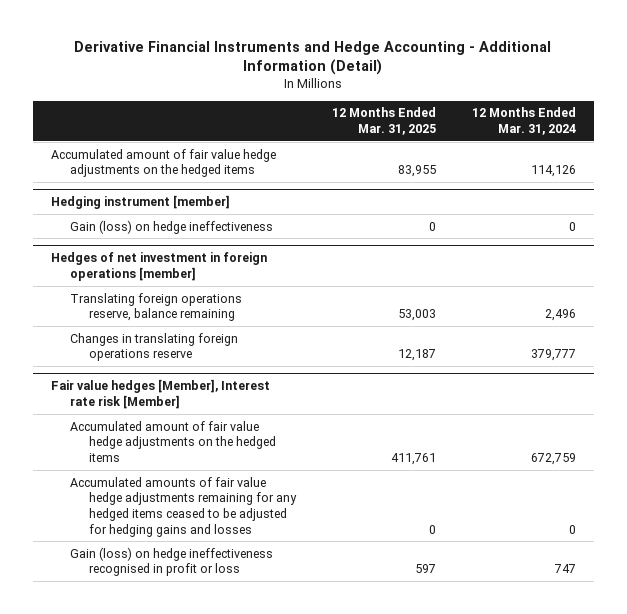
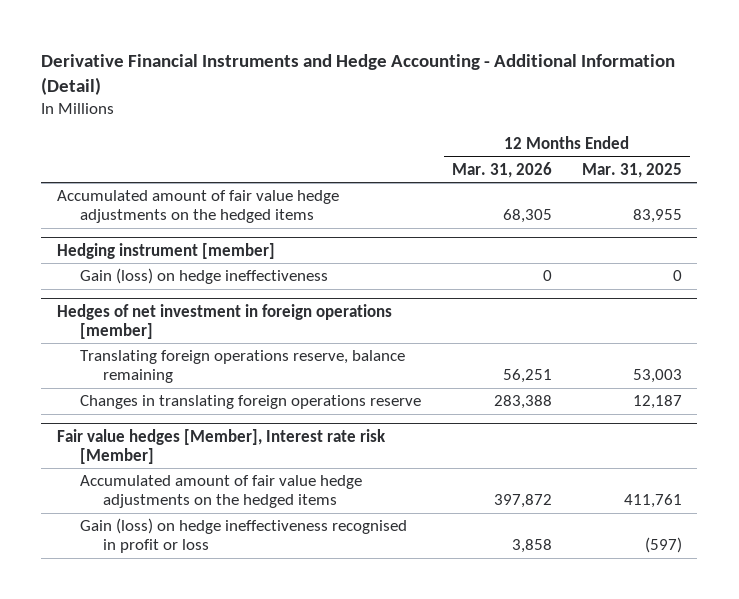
[471,107,576,136] 12 Months Ended Mar. 31, 2024 -> none
none -> [451,161,552,178] Mar. 31, 2026
[69,476,297,537] Accumulated amounts of fair value hedge adjustments remaining for any hedged items ceased to be adjusted for hedging gains and losses -> none
[414,564,436,574] 597 -> [645,537,683,554] (597)

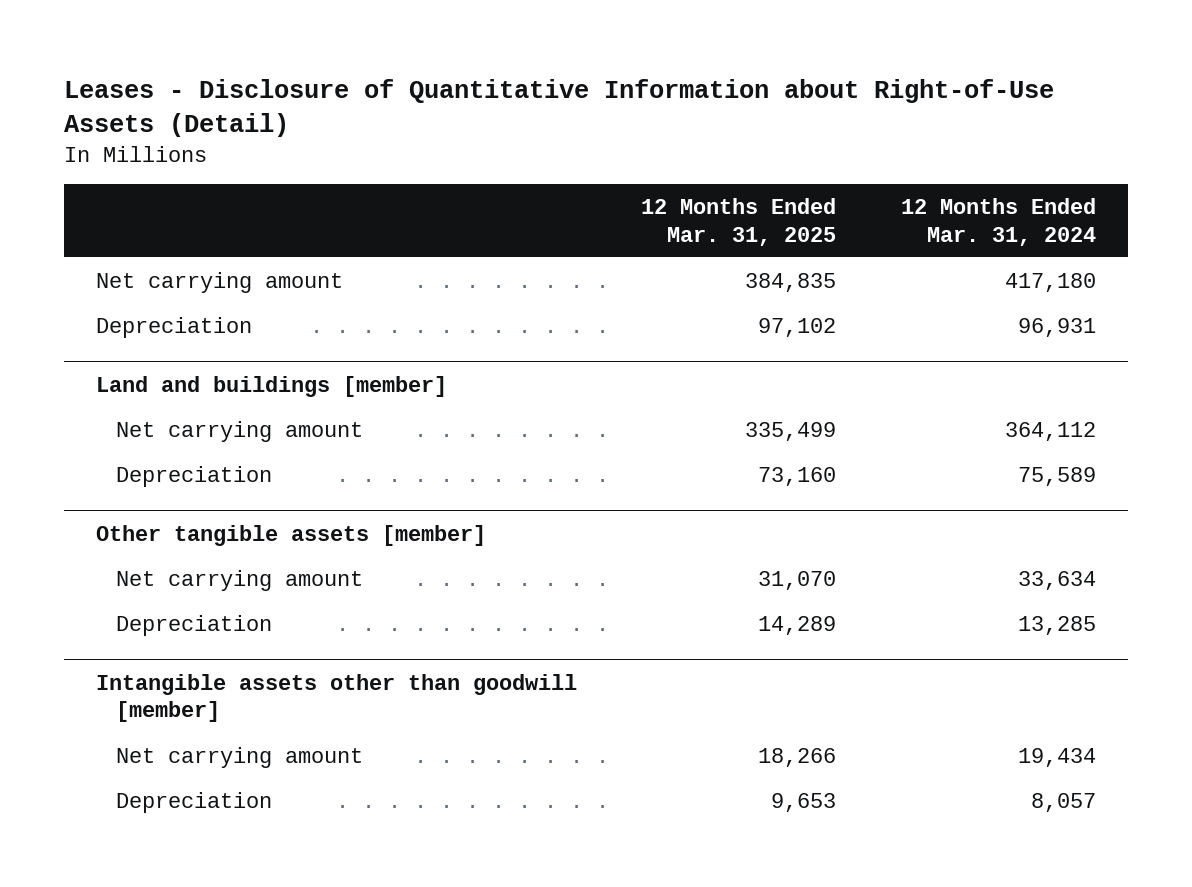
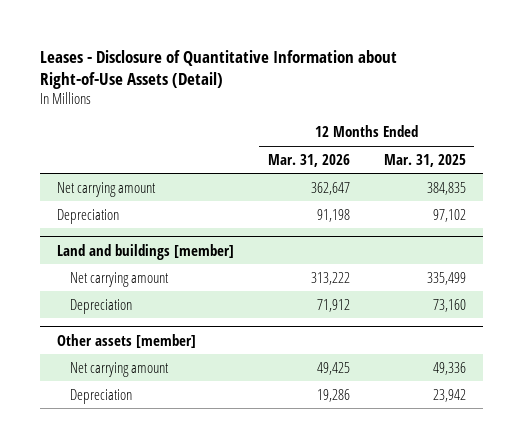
[900,197,1096,246] 12 Months Ended Mar. 31, 2024 -> none
none -> [267,153,350,167] Mar. 31, 2026
[95,673,577,723] Intangible assets other than goodwill [member] -> none
[116,746,364,768] Net carrying amount -> none
[116,791,273,813] Depreciation -> none
[95,524,486,546] Other tangible assets [member] -> [57,333,197,348] Other assets [member]
[758,570,837,590] 31,070 -> [432,361,466,375] 49,336
[758,615,837,635] 14,289 -> [432,388,466,402] 23,942

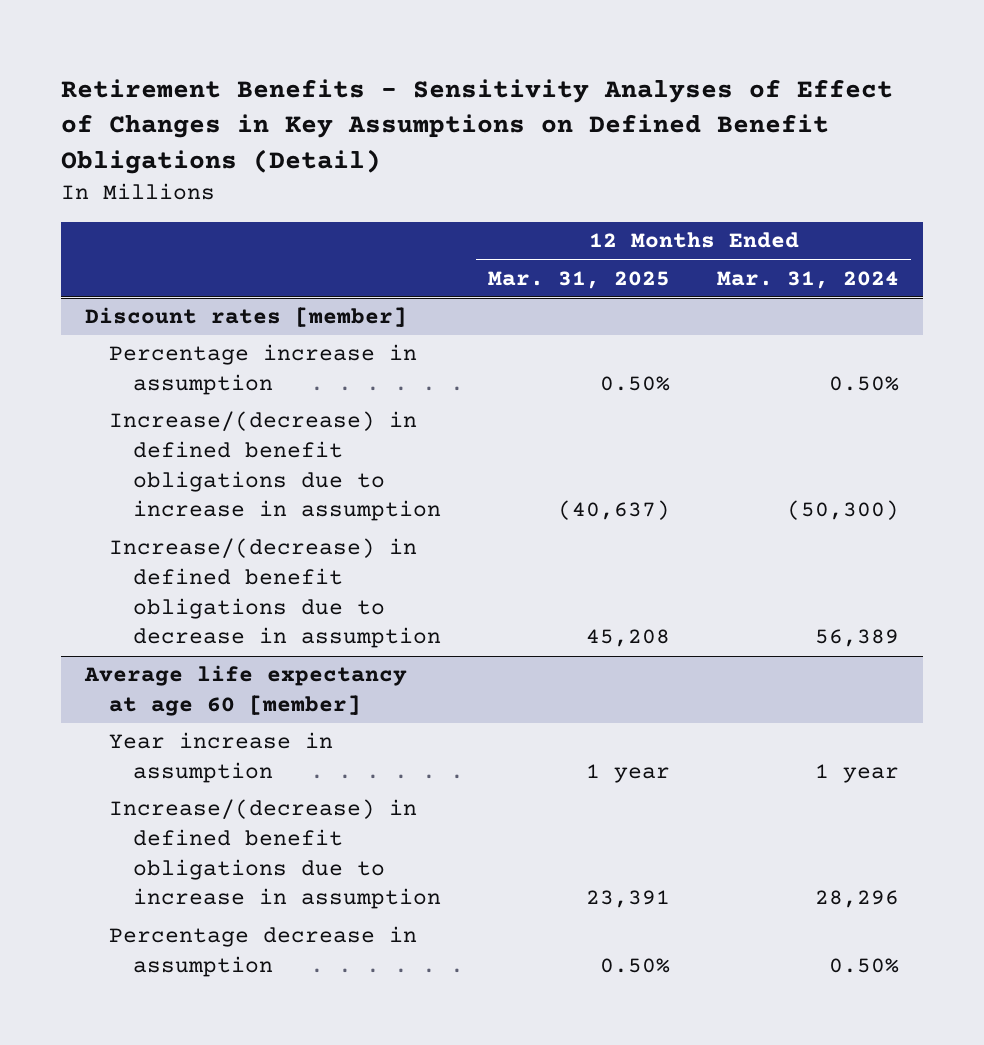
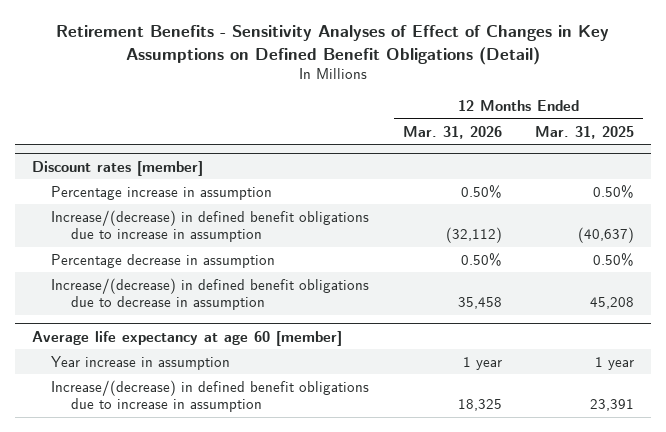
[717,270,900,289] Mar. 31, 2024 -> none
none -> [402,125,502,139] Mar. 31, 2026
none -> [51,253,276,268] Percentage decrease in assumption
[108,926,417,978] Percentage decrease in assumption -> none

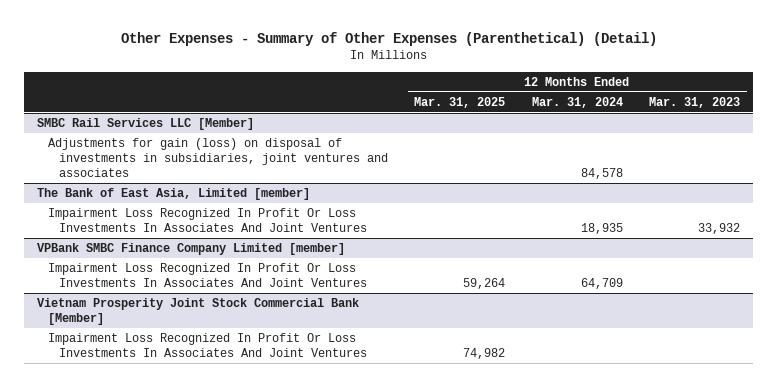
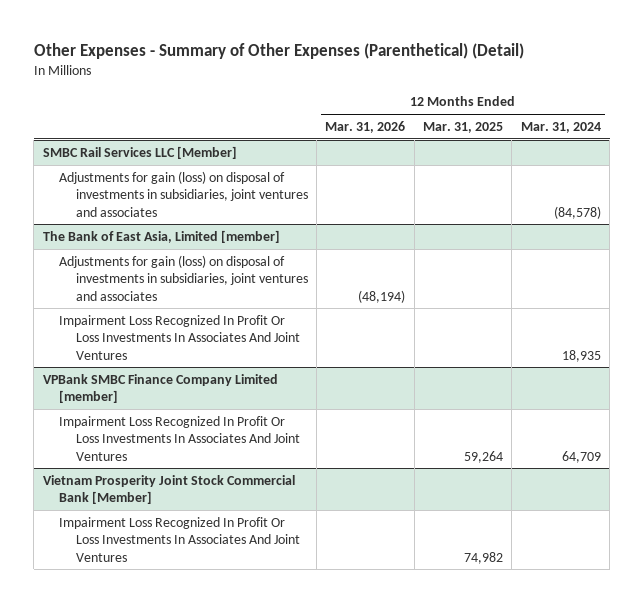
[649,96,741,108] Mar. 31, 2023 -> none
none -> [325,121,406,134] Mar. 31, 2026
[580,167,623,179] 84,578 -> [553,205,601,219] (84,578)
none -> [59,254,308,301] Adjustments for gain (loss) on disposal of investments in subsidiaries, joint ventures and associates

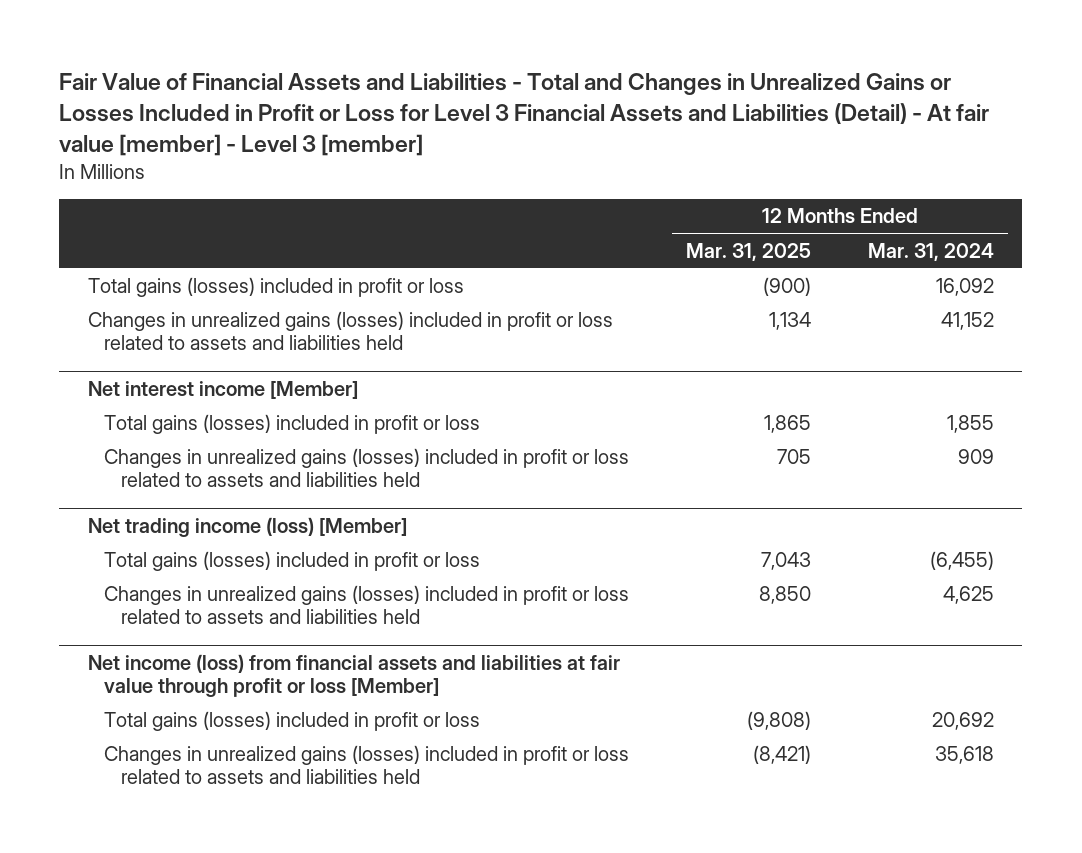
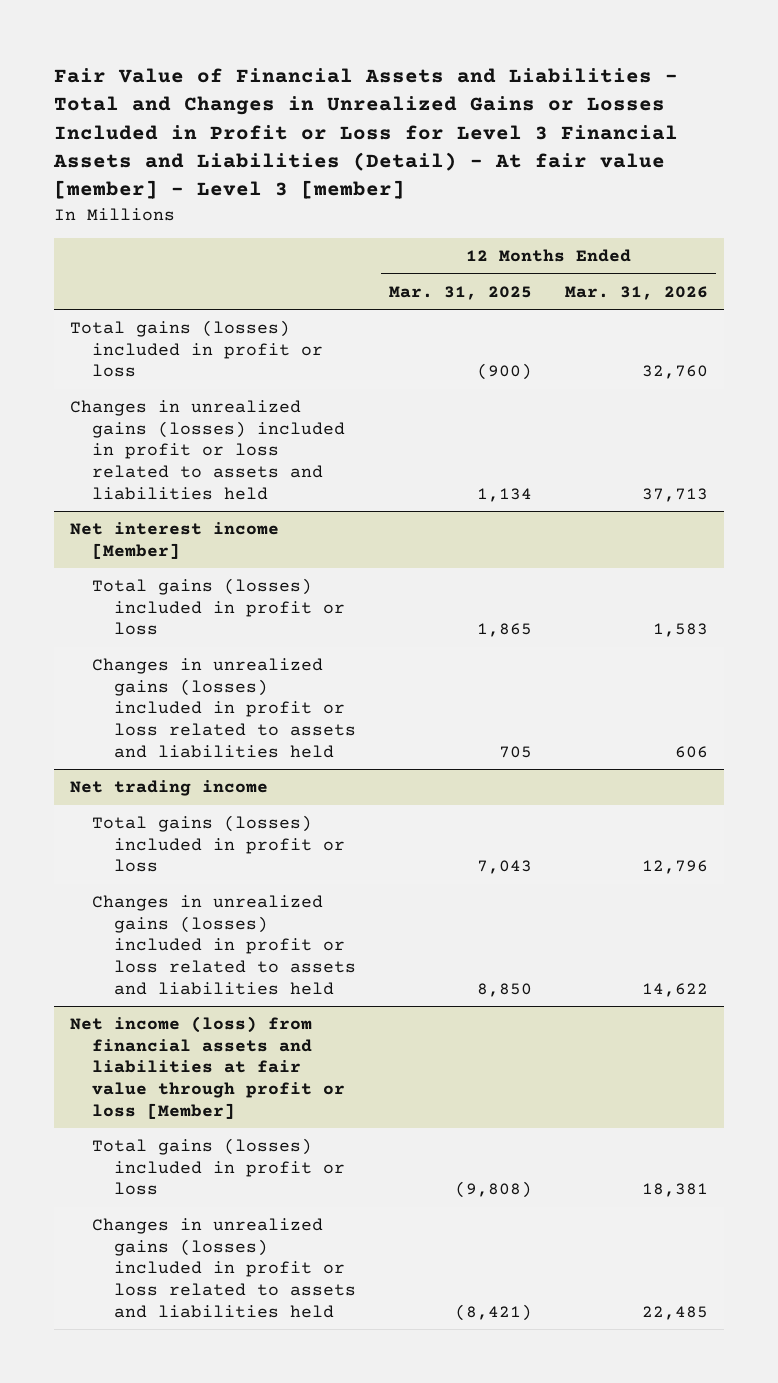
[867,242,994,261] Mar. 31, 2024 -> none
none -> [564,285,708,300] Mar. 31, 2026
[87,516,407,537] Net trading income (loss) [Member] -> [70,780,269,797] Net trading income

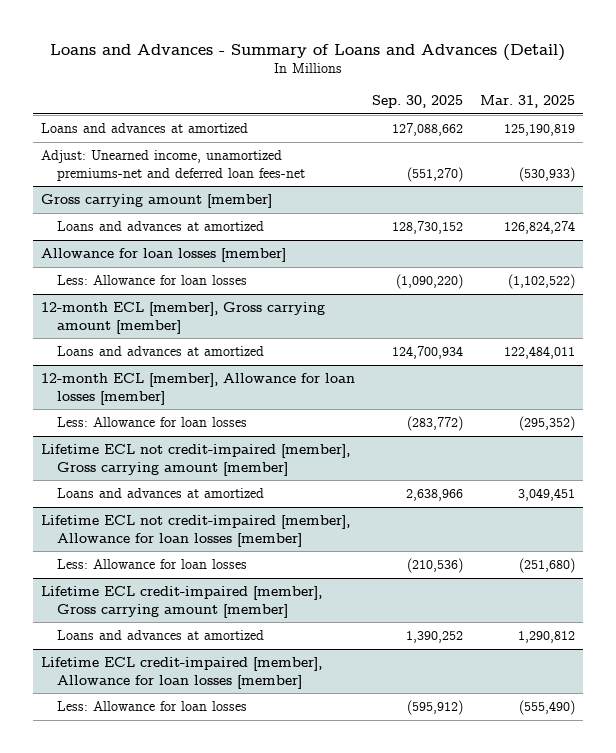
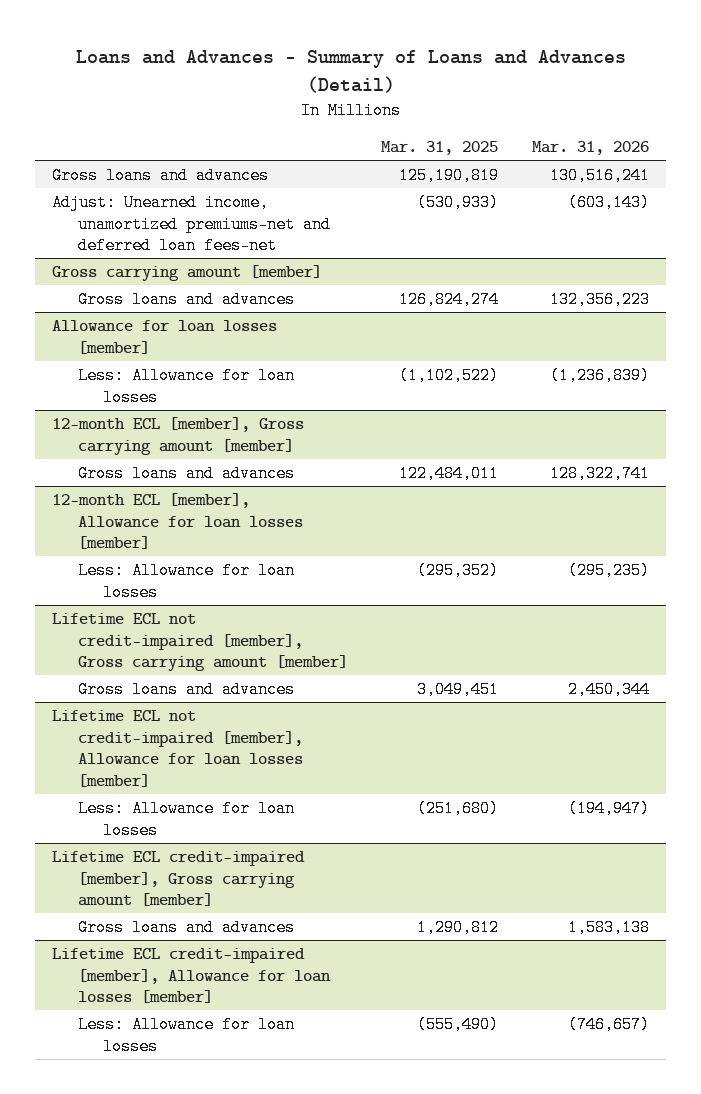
[372,95,464,109] Sep. 30, 2025 -> none
none -> [532,141,650,156] Mar. 31, 2026
[41,123,249,134] Loans and advances at amortized -> [52,167,270,185] Gross loans and advances
[56,221,264,232] Loans and advances at amortized -> [77,291,295,309] Gross loans and advances
[56,346,264,357] Loans and advances at amortized -> [77,465,295,483] Gross loans and advances
[56,488,264,499] Loans and advances at amortized -> [77,681,295,699] Gross loans and advances
[56,630,264,641] Loans and advances at amortized -> [77,919,295,937] Gross loans and advances

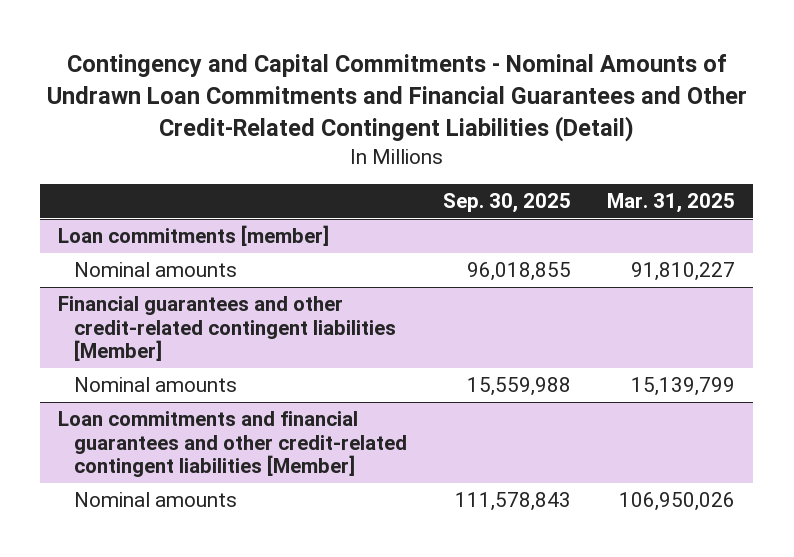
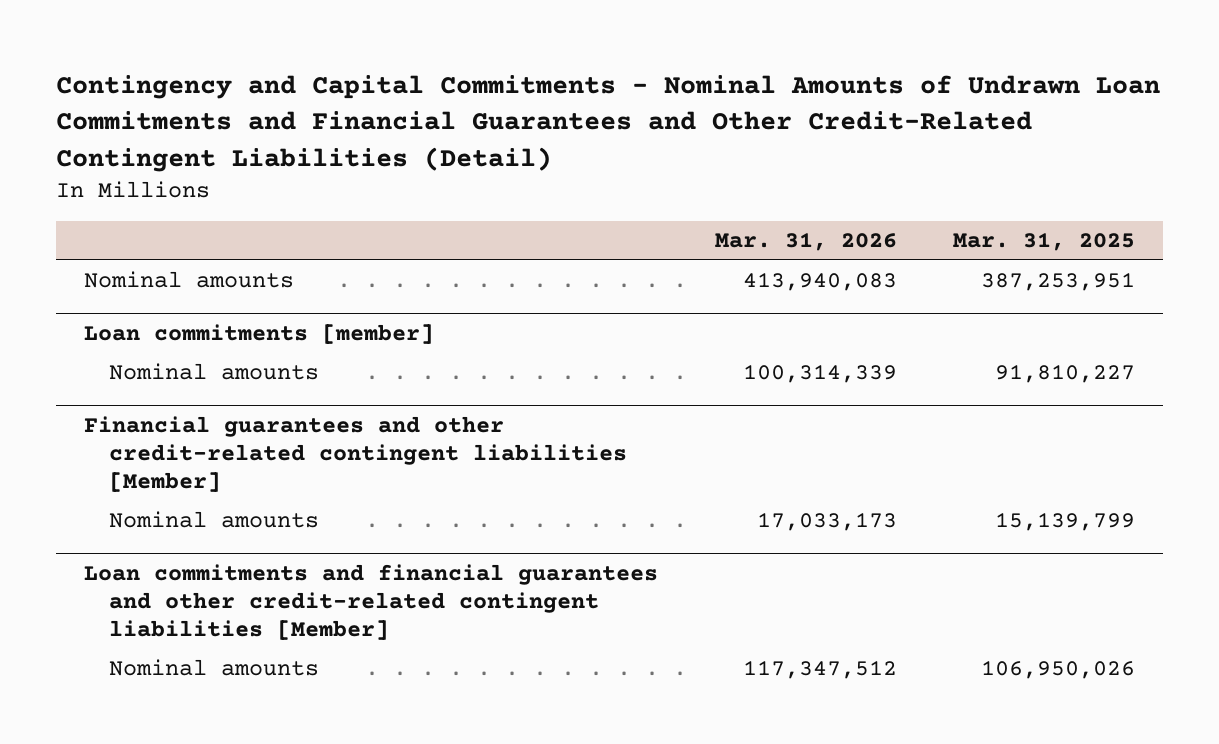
[443,193,572,214] Sep. 30, 2025 -> none
none -> [714,232,897,252] Mar. 31, 2026
none -> [84,271,295,289] Nominal amounts

